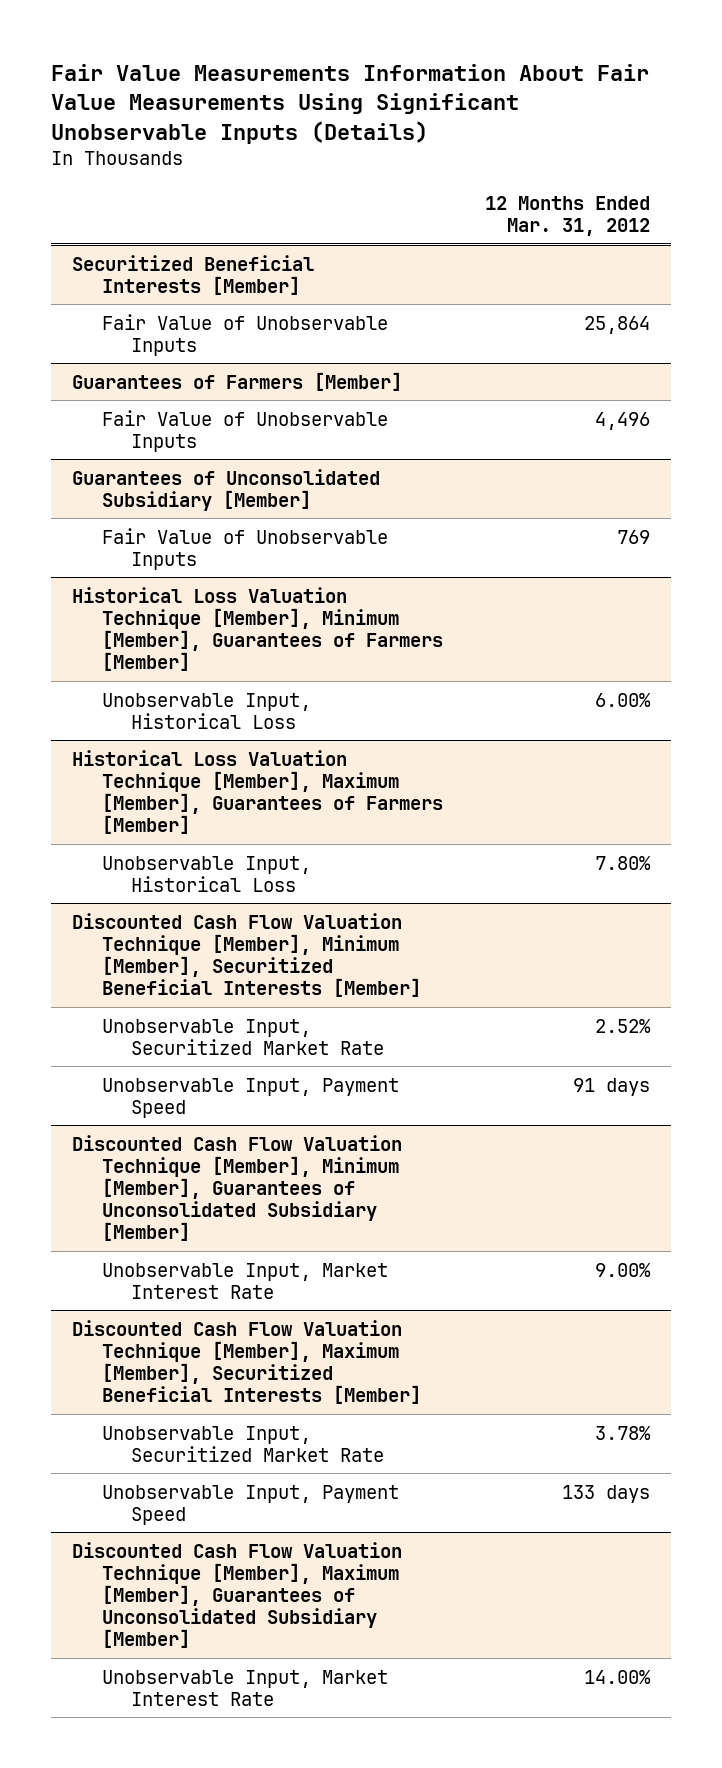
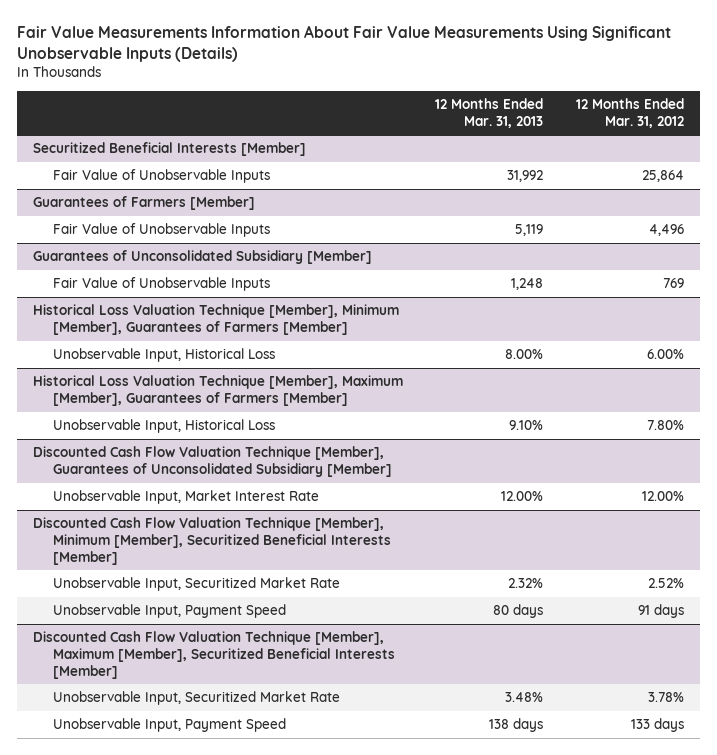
none -> [435,97,544,128] 12 Months Ended Mar. 31, 2013
none -> [33,446,393,477] Discounted Cash Flow Valuation Technique [Member], Guarantees of Unconsolidated Subsidiary [Member]
none -> [53,490,320,505] Unobservable Input, Market Interest Rate
[72,1134,403,1241] Discounted Cash Flow Valuation Technique [Member], Minimum [Member], Guarantees of Unconsolidated Subsidiary [Member] -> none
[101,1262,388,1299] Unobservable Input, Market Interest Rate -> none
[72,1541,403,1648] Discounted Cash Flow Valuation Technique [Member], Maximum [Member], Guarantees of Unconsolidated Subsidiary [Member] -> none
[101,1669,388,1706] Unobservable Input, Market Interest Rate -> none

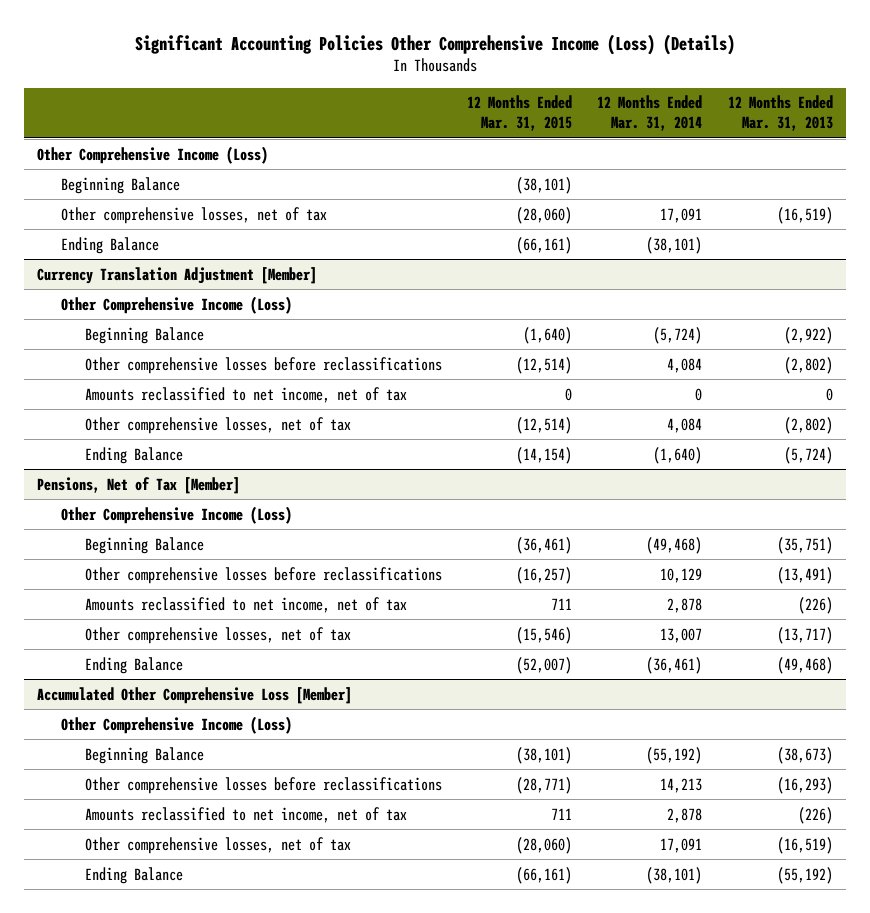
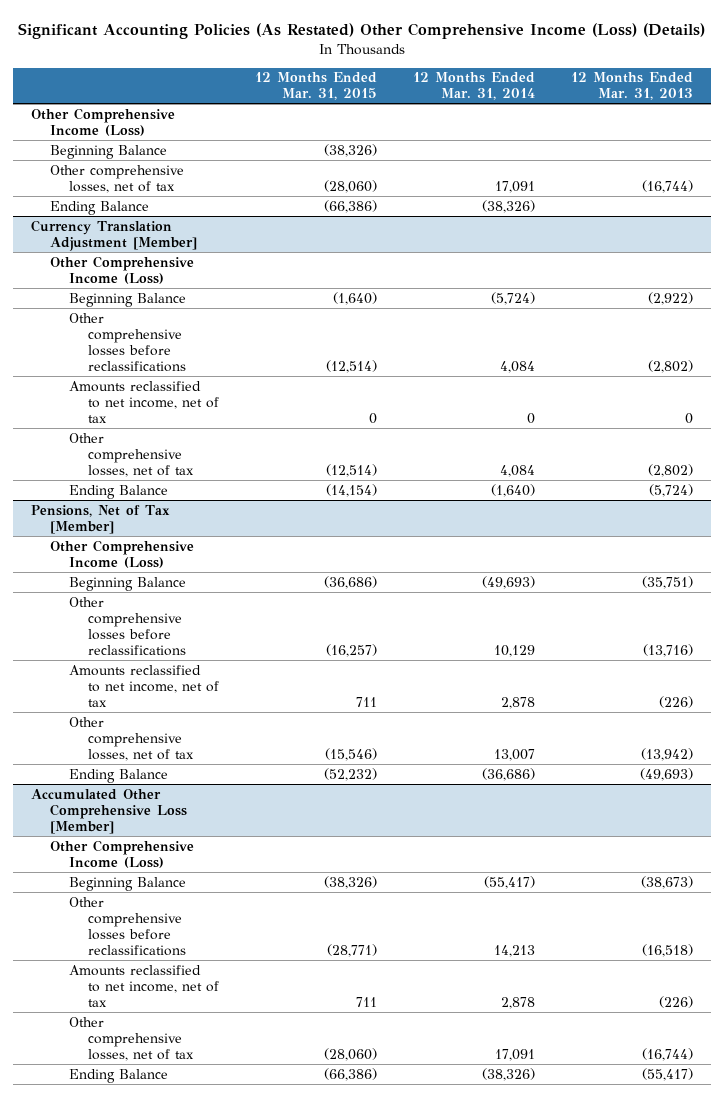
[135,33,736,55] Significant Accounting Policies Other Comprehensive Income (Loss) (Details) -> [18,22,706,39] Significant Accounting Policies (As Restated) Other Comprehensive Income (Loss) (Details)
[516,176,573,194] (38,101) -> [324,143,378,157] (38,326)
[776,206,833,224] (16,519) -> [642,179,694,193] (16,744)
[516,236,573,254] (66,161) -> [324,199,378,213] (66,386)
[646,236,703,254] (38,101) -> [482,199,536,213] (38,326)
[516,536,573,554] (36,461) -> [324,575,378,589] (36,686)
[646,536,703,554] (49,468) -> [482,575,536,589] (49,693)
[776,566,833,584] (13,491) -> [643,644,694,658] (13,716)
[776,626,833,644] (13,717) -> [641,748,694,762] (13,942)
[516,656,573,674] (52,007) -> [324,767,378,781] (52,232)
[646,656,703,674] (36,461) -> [482,767,536,781] (36,686)
[776,656,833,674] (49,468) -> [640,767,694,781] (49,693)
[516,746,573,764] (38,101) -> [324,875,378,889] (38,326)
[646,746,703,764] (55,192) -> [484,875,536,889] (55,417)
[776,776,833,794] (16,293) -> [642,944,694,958] (16,518)
[776,836,833,854] (16,519) -> [642,1048,694,1062] (16,744)
[516,866,573,884] (66,161) -> [324,1067,378,1081] (66,386)
[646,866,703,884] (38,101) -> [482,1067,536,1081] (38,326)
[776,866,833,884] (55,192) -> [642,1067,694,1081] (55,417)

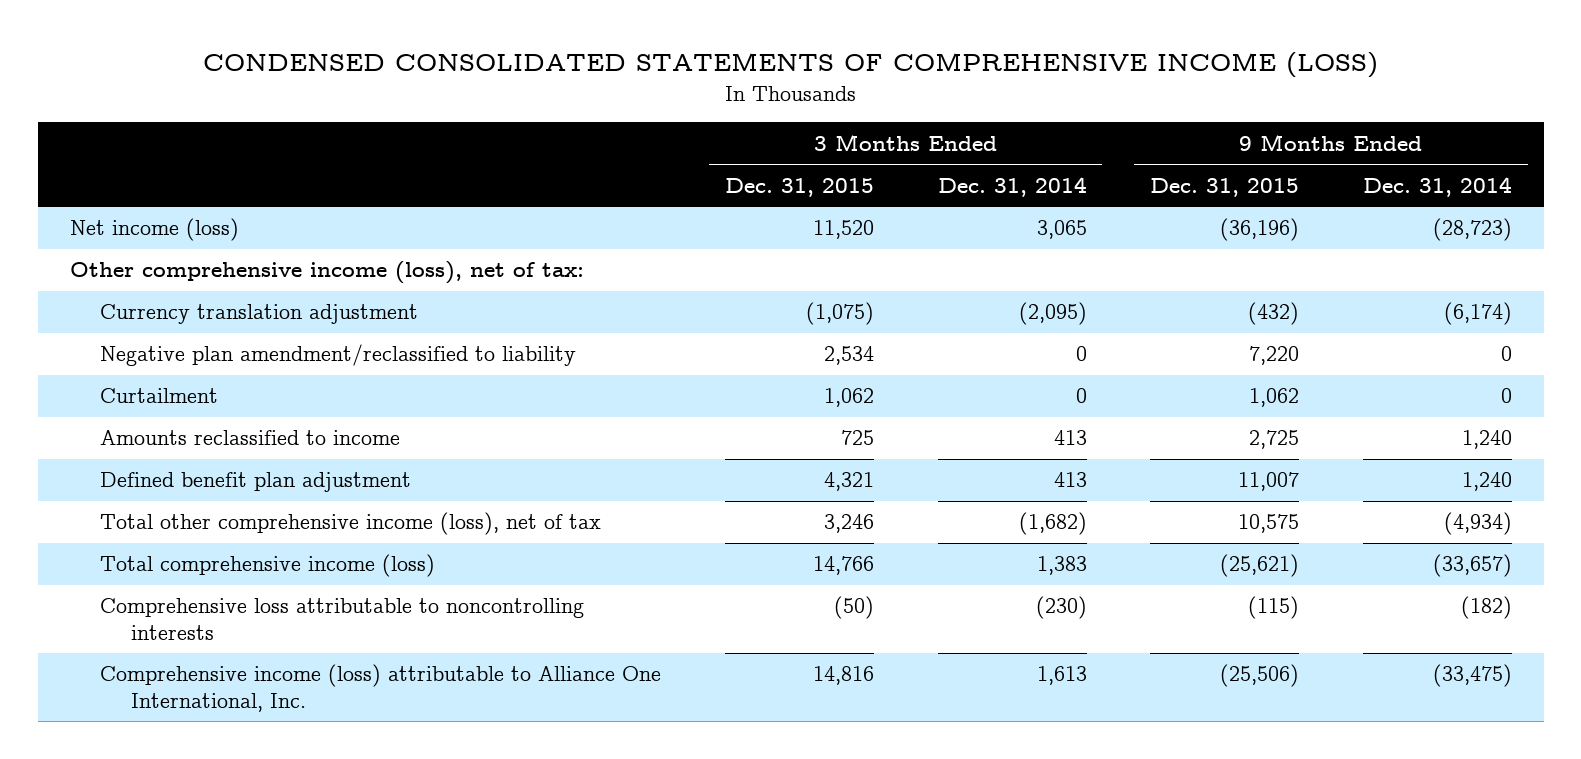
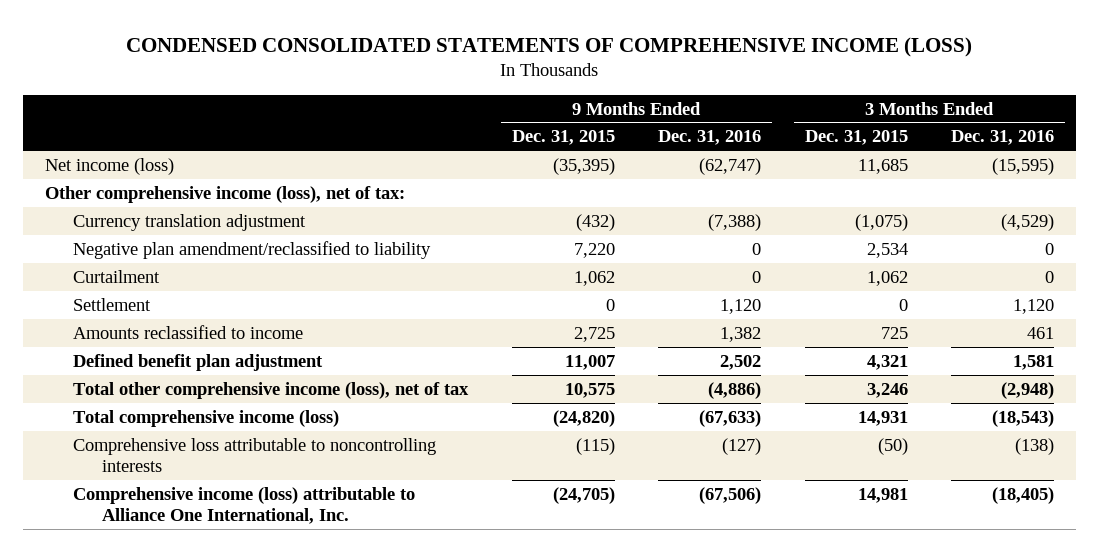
[937,176,1087,197] Dec. 31, 2014 -> none
[1362,176,1512,197] Dec. 31, 2014 -> none
none -> [658,130,762,146] Dec. 31, 2016
none -> [951,130,1055,146] Dec. 31, 2016
[812,220,874,240] 11,520 -> [857,158,908,174] 11,685
[1220,218,1300,242] (36,196) -> [552,157,615,175] (35,395)
none -> [73,297,152,311] Settlement
[812,556,874,576] 14,766 -> [857,410,908,426] 14,931
[1220,554,1300,578] (25,621) -> [552,409,615,427] (24,820)
[812,666,874,686] 14,816 -> [857,487,908,503] 14,981
[1220,664,1300,688] (25,506) -> [552,486,615,504] (24,705)

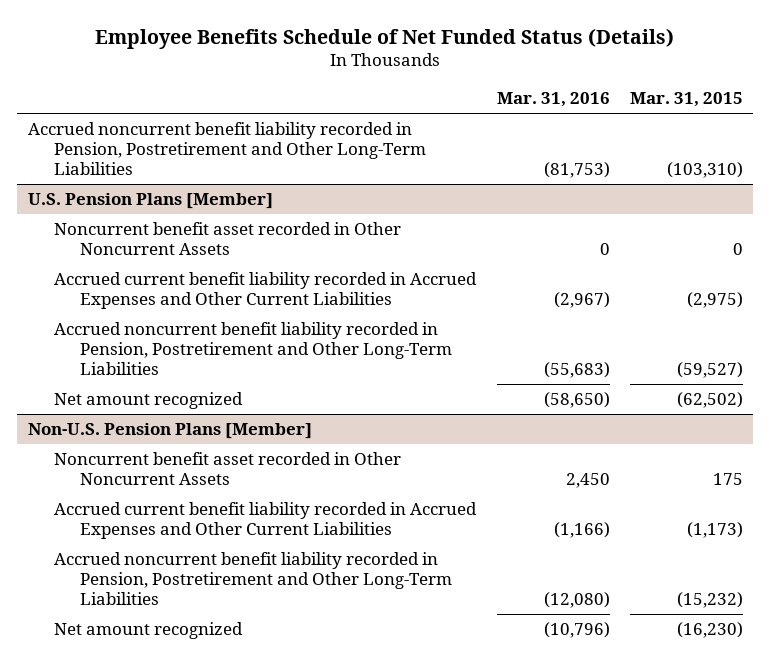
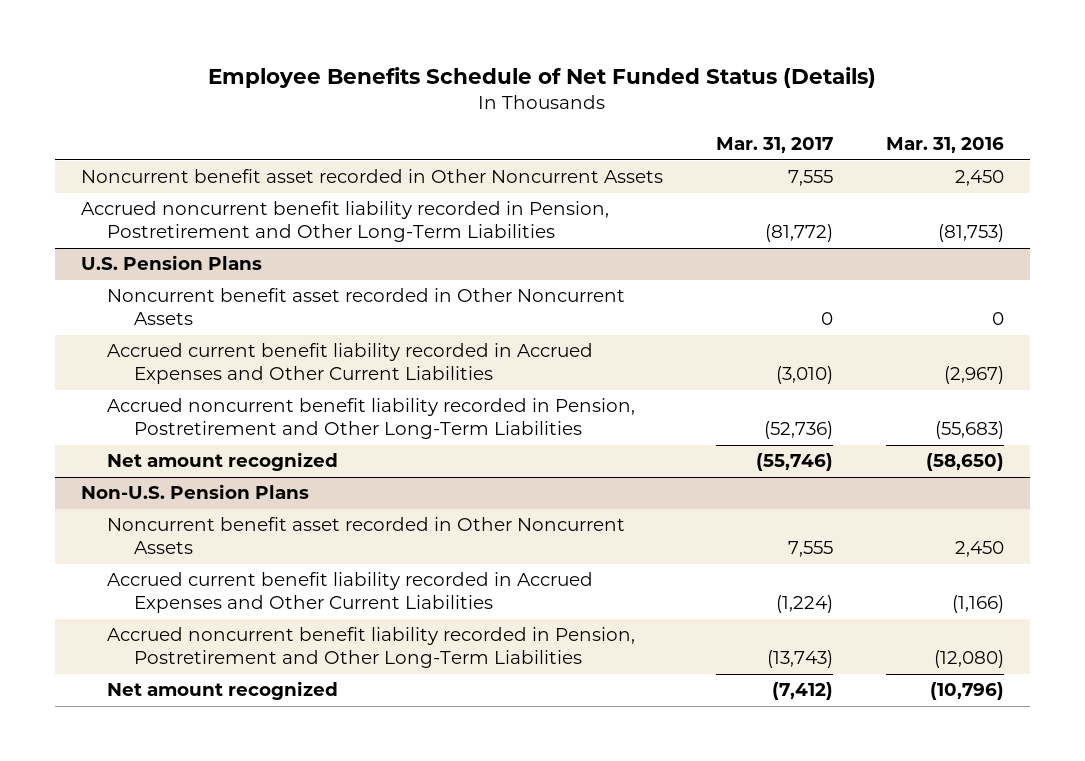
[630,92,744,108] Mar. 31, 2015 -> none
none -> [715,137,833,154] Mar. 31, 2017
none -> [81,169,664,184] Noncurrent benefit asset recorded in Other Noncurrent Assets
[27,193,273,210] U.S. Pension Plans [Member] -> [81,255,263,271] U.S. Pension Plans
[27,423,312,440] Non-U.S. Pension Plans [Member] -> [81,484,310,500] Non-U.S. Pension Plans

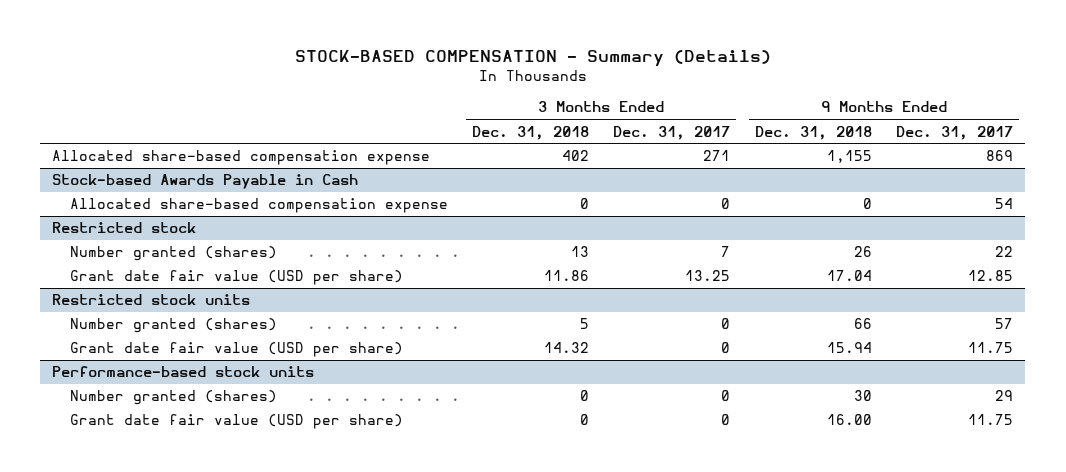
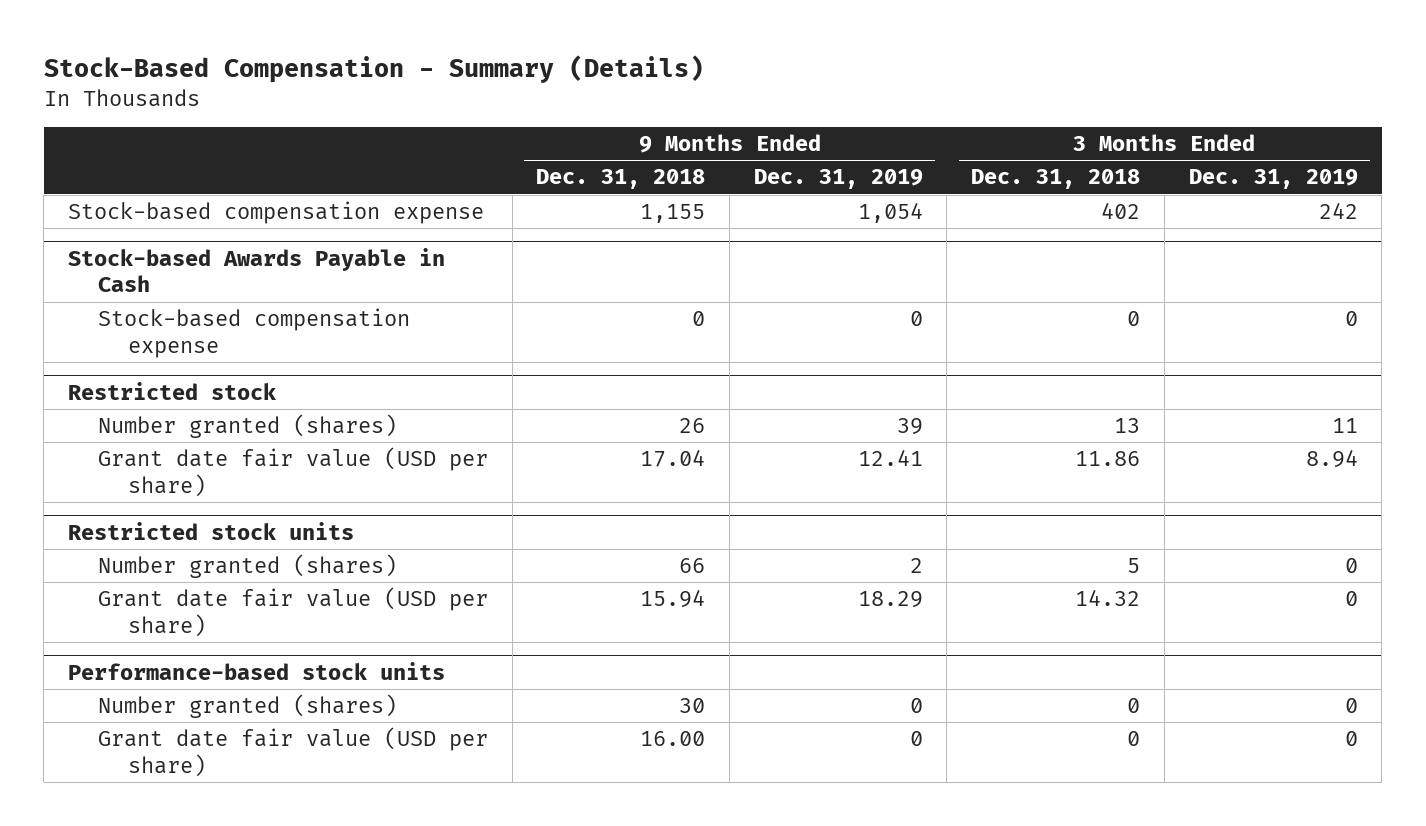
[294,49,771,67] STOCK-BASED COMPENSATION - Summary (Details) -> [43,54,704,83] Stock-Based Compensation - Summary (Details)
[613,125,731,140] Dec. 31, 2017 -> none
[896,125,1014,140] Dec. 31, 2017 -> none
none -> [753,169,923,190] Dec. 31, 2019
none -> [1188,169,1358,190] Dec. 31, 2019
[52,150,431,166] Allocated share-based compensation expense -> [67,201,484,225] Stock-based compensation expense
[69,198,448,214] Allocated share-based compensation expense -> [97,308,410,359] Stock-based compensation expense

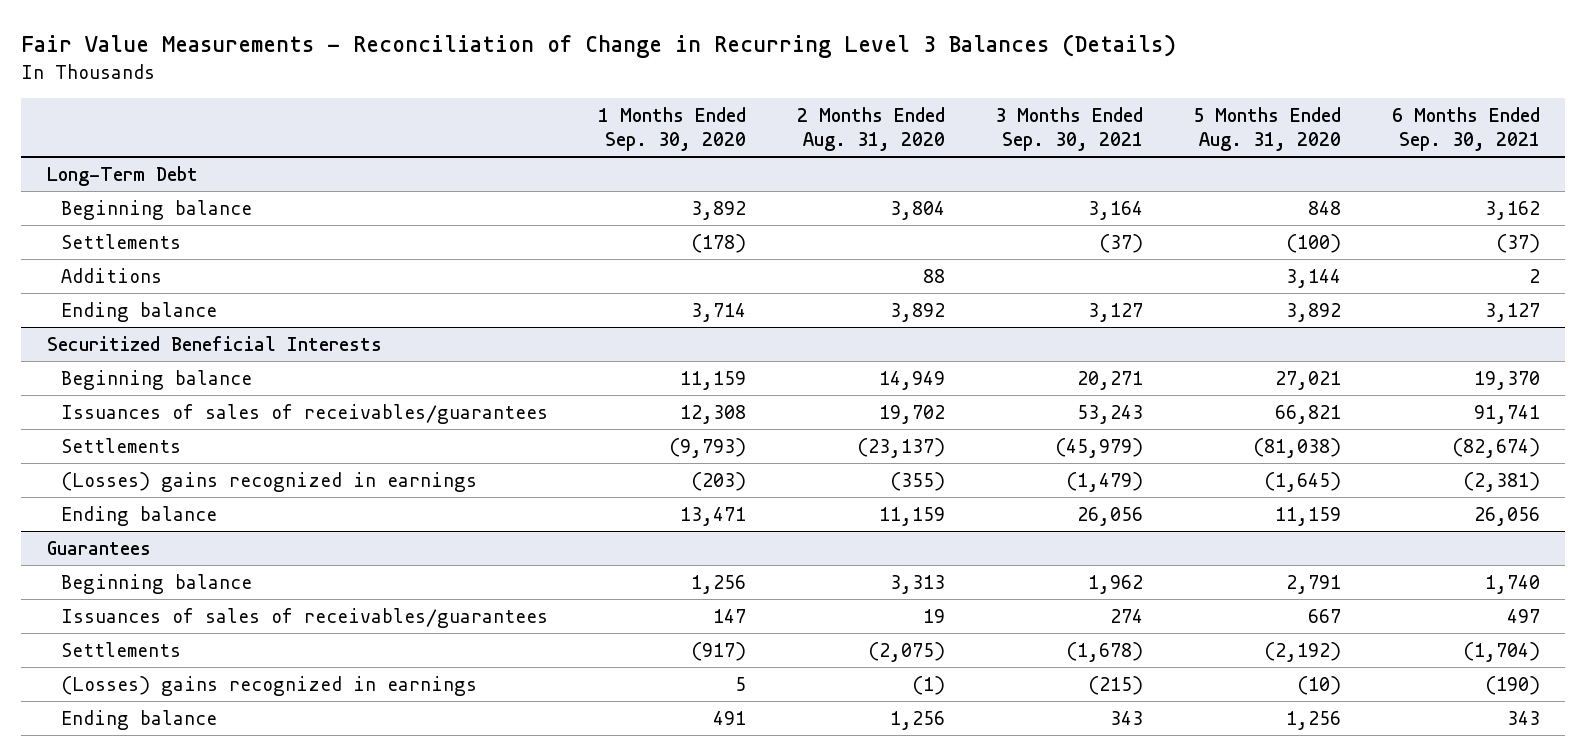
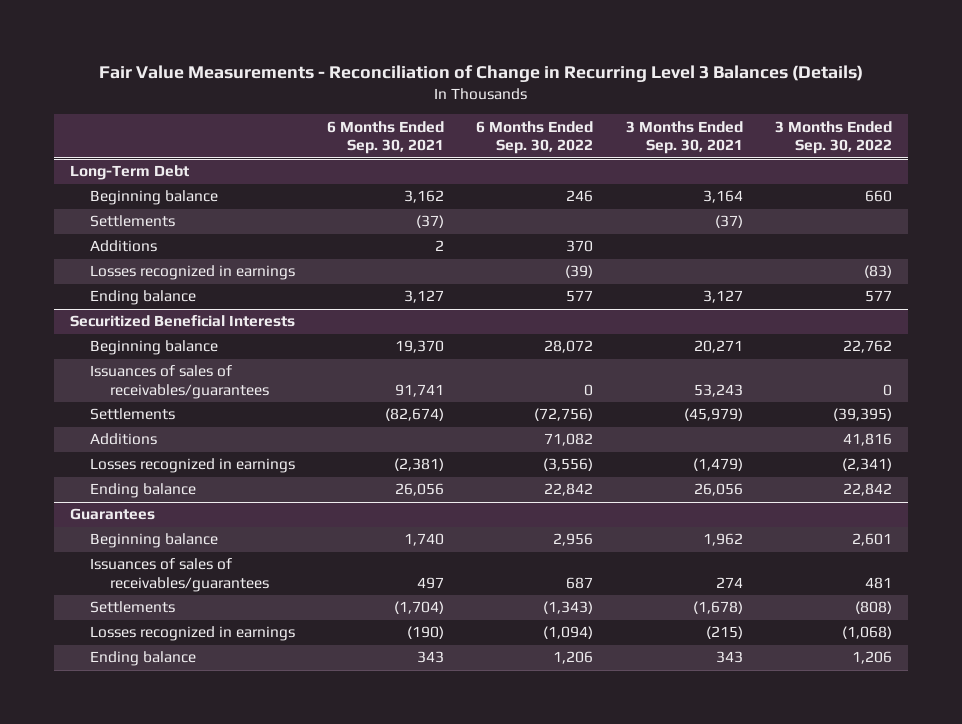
[598,107,747,151] 1 Months Ended Sep. 30, 2020 -> none
[796,107,945,151] 2 Months Ended Aug. 31, 2020 -> none
[1193,107,1342,151] 5 Months Ended Aug. 31, 2020 -> none
none -> [476,120,594,155] 6 Months Ended Sep. 30, 2022
none -> [774,120,892,155] 3 Months Ended Sep. 30, 2022
none -> [90,265,296,281] Losses recognized in earnings
none -> [90,433,158,446] Additions
[61,471,478,492] (Losses) gains recognized in earnings -> [90,458,296,474] Losses recognized in earnings
[61,675,478,696] (Losses) gains recognized in earnings -> [90,626,296,642] Losses recognized in earnings

